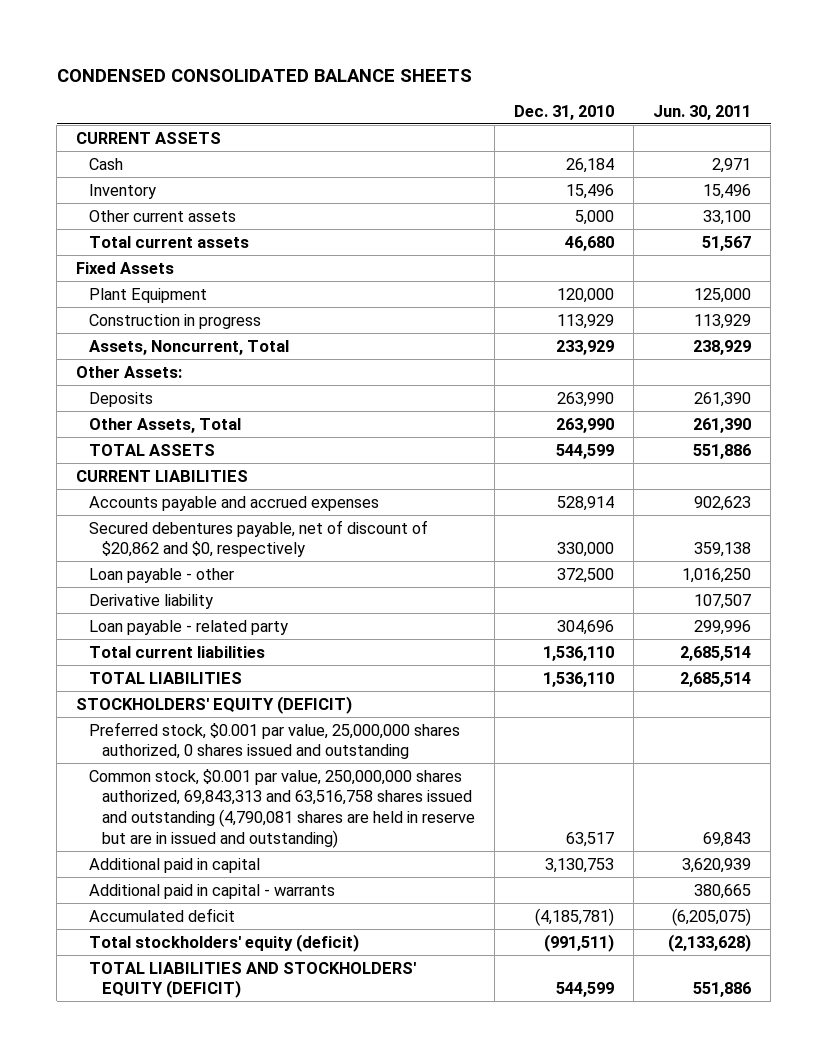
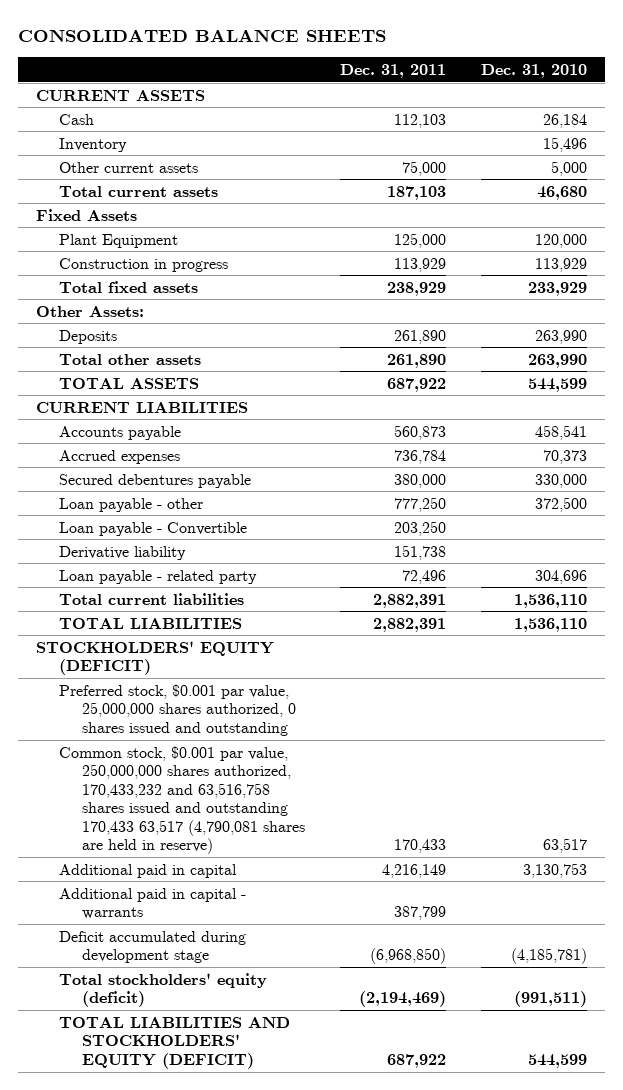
[56,69,472,83] CONDENSED CONSOLIDATED BALANCE SHEETS -> [18,28,387,42] CONSOLIDATED BALANCE SHEETS
[653,104,752,120] Jun. 30, 2011 -> none
none -> [340,63,447,78] Dec. 31, 2011
[89,339,290,355] Assets, Noncurrent, Total -> [58,280,198,293] Total fixed assets
[89,417,242,433] Other Assets, Total -> [58,353,201,365] Total other assets
[89,495,380,511] Accounts payable and accrued expenses -> none
none -> [58,425,181,440] Accounts payable
none -> [58,449,180,464] Accrued expenses
[89,519,429,558] Secured debentures payable, net of discount of $20,862 and $0, respectively -> [58,473,251,488] Secured debentures payable
none -> [58,521,247,536] Loan payable - Convertible
[89,768,475,849] Common stock, $0.001 par value, 250,000,000 shares authorized, 69,843,313 and 63,516,758 shares issued and outstanding (4,790,081 shares are held in reserve but are in issued and outstanding) -> [58,745,305,855] Common stock, $0.001 par value, 250,000,000 shares authorized, 170,433,232 and 63,516,758 shares issued and outstanding 170,433 63,517 (4,790,081 shares are held in reserve)
[89,907,236,922] Accumulated deficit -> [58,930,246,964] Deficit accumulated during development stage

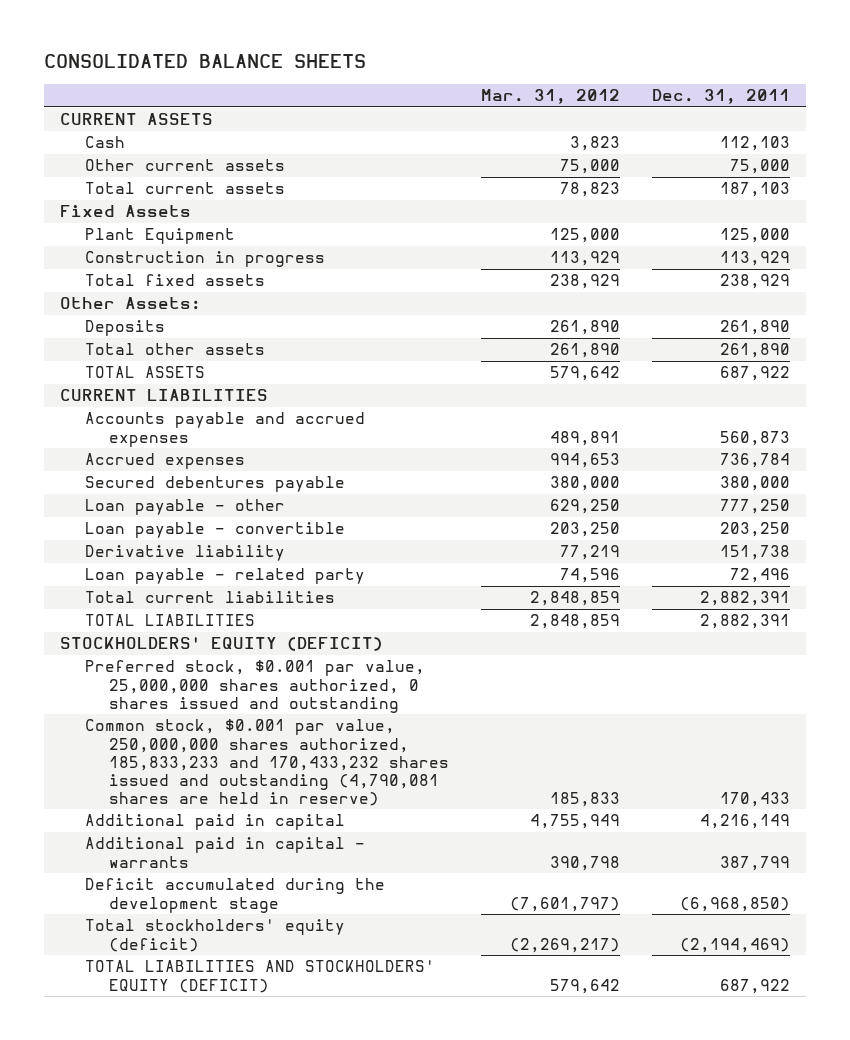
[481,63,588,78] Dec. 31, 2010 -> none
none -> [481,89,621,105] Mar. 31, 2012
[58,137,127,152] Inventory -> none
[58,425,181,440] Accounts payable -> [84,412,365,447] Accounts payable and accrued expenses
[58,521,247,536] Loan payable - Convertible -> [84,522,345,539] Loan payable - convertible
[58,745,305,855] Common stock, $0.001 par value, 250,000,000 shares authorized, 170,433,232 and 63,516,758 shares issued and outstanding 170,433 63,517 (4,790,081 shares are held in reserve) -> [84,719,449,806] Common stock, $0.001 par value, 250,000,000 shares authorized, 185,833,233 and 170,433,232 shares issued and outstanding (4,790,081 shares are held in reserve)
[58,930,246,964] Deficit accumulated during development stage -> [84,878,385,913] Deficit accumulated during the development stage

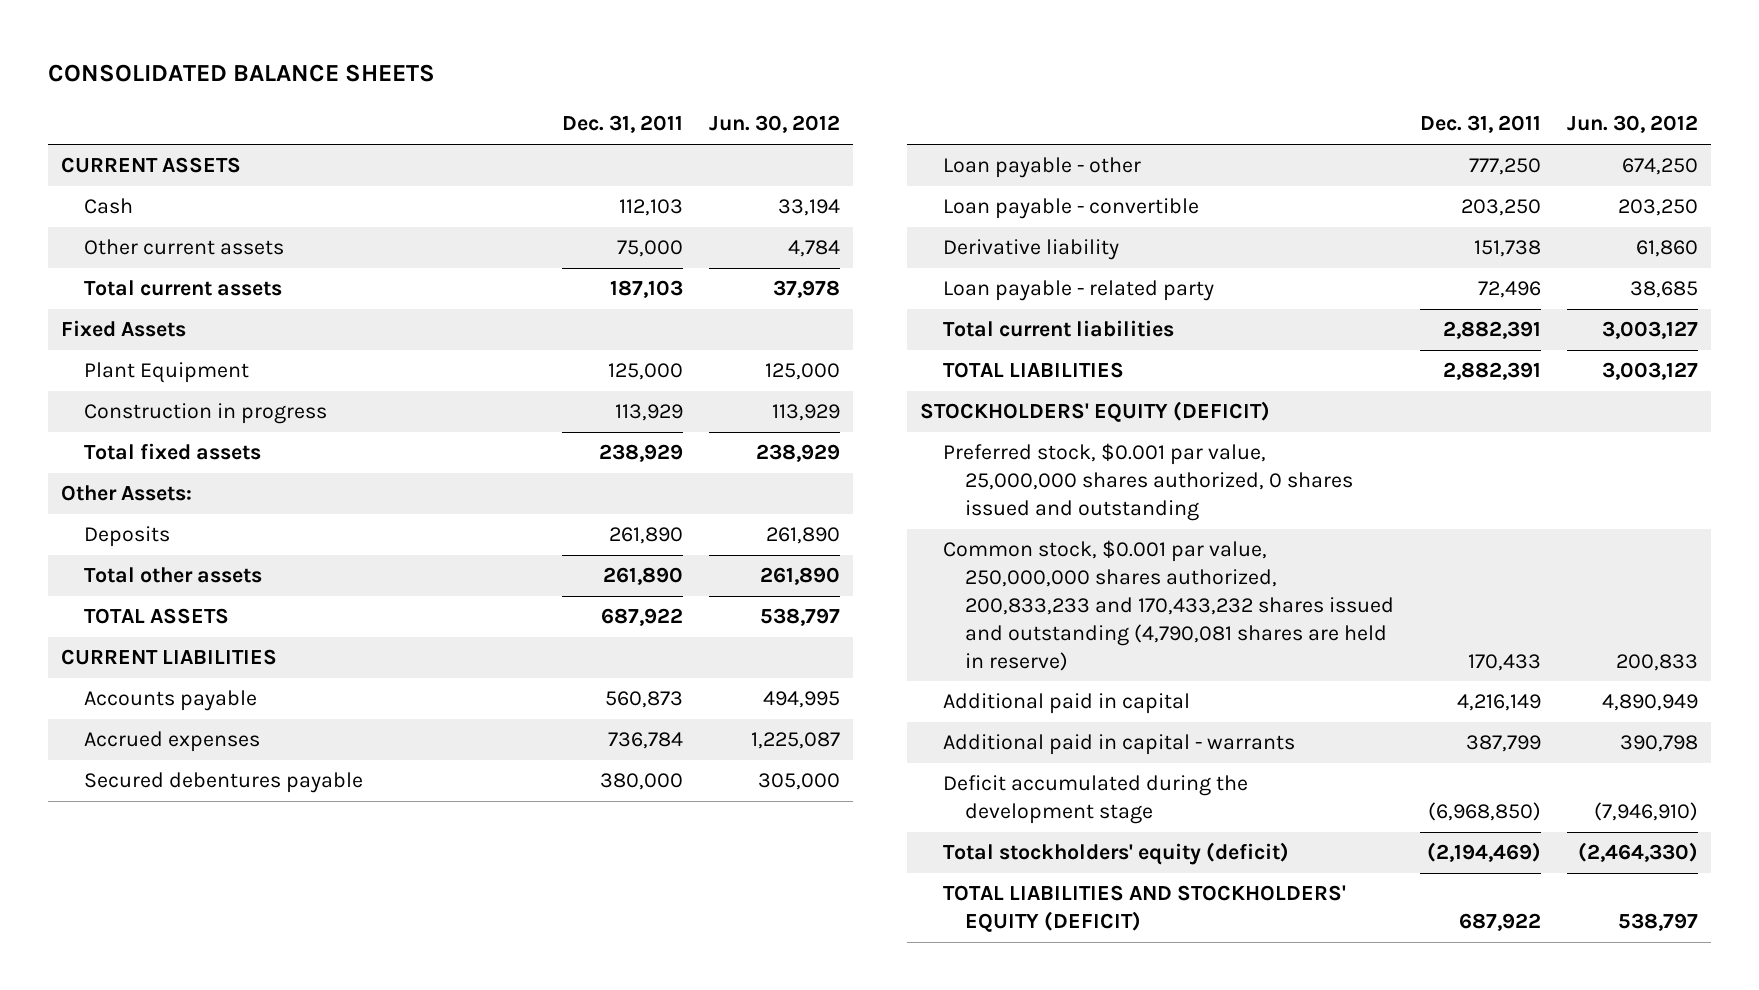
[481,89,621,105] Mar. 31, 2012 -> none
none -> [708,115,840,134] Jun. 30, 2012
[84,412,365,447] Accounts payable and accrued expenses -> [83,690,257,712] Accounts payable
[84,719,449,806] Common stock, $0.001 par value, 250,000,000 shares authorized, 185,833,233 and 170,433,232 shares issued and outstanding (4,790,081 shares are held in reserve) -> [942,540,1395,671] Common stock, $0.001 par value, 250,000,000 shares authorized, 200,833,233 and 170,433,232 shares issued and outstanding (4,790,081 shares are held in reserve)

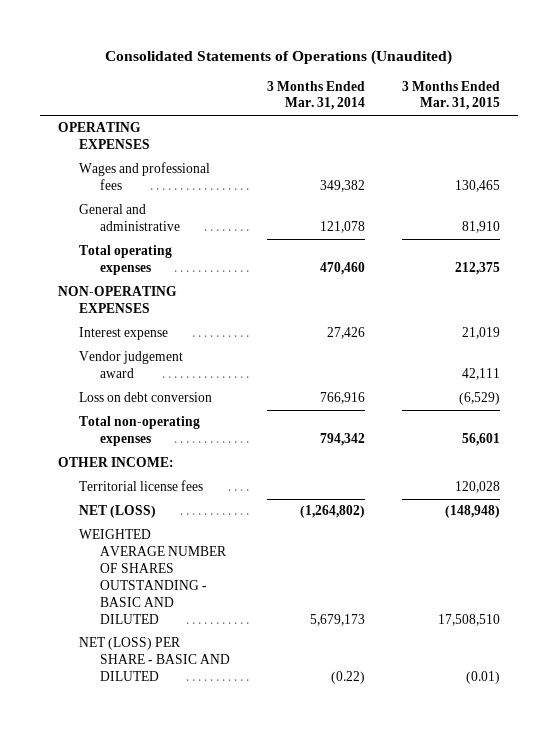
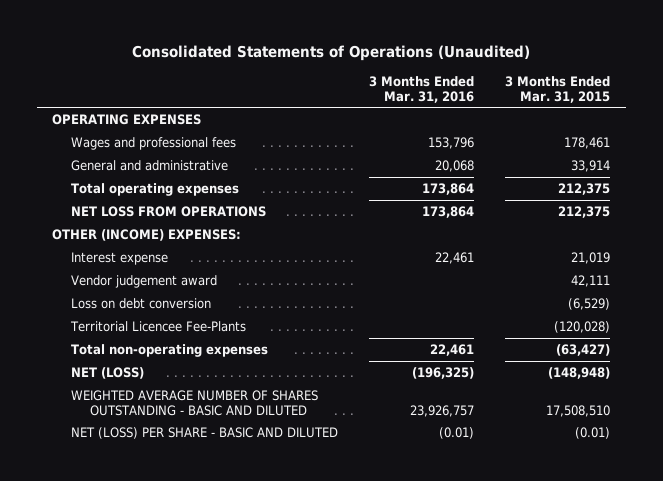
[267,80,366,111] 3 Months Ended Mar. 31, 2014 -> none
none -> [369,75,475,103] 3 Months Ended Mar. 31, 2016
[454,180,500,193] 130,465 -> [564,136,611,149] 178,461
[461,221,500,234] 81,910 -> [571,159,611,172] 33,914
[58,286,178,314] NON-OPERATING EXPENSES -> none
none -> [71,205,267,217] NET LOSS FROM OPERATIONS
none -> [52,228,242,241] OTHER (INCOME) EXPENSES:
[58,457,175,468] OTHER INCOME: -> none
[79,480,204,492] Territorial license fees -> none
none -> [70,320,247,332] Territorial Licencee Fee-Plants
[461,433,500,447] 56,601 -> [556,343,611,356] (63,427)

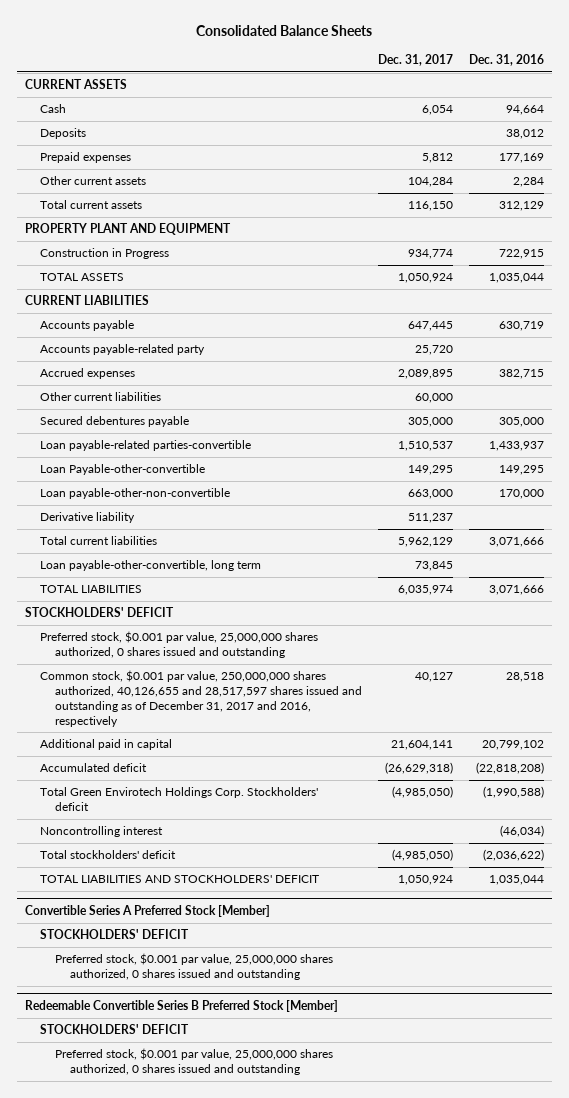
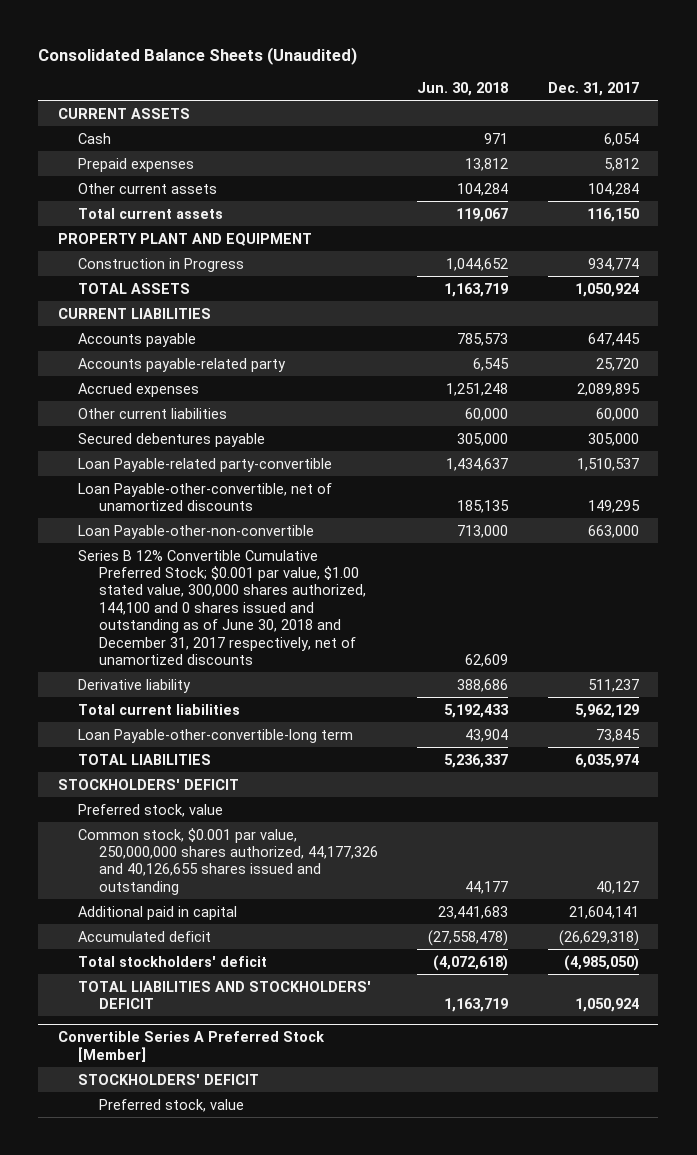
[196,24,373,36] Consolidated Balance Sheets -> [38,46,358,65] Consolidated Balance Sheets (Unaudited)
[468,54,544,67] Dec. 31, 2016 -> none
none -> [417,82,509,97] Jun. 30, 2018
[39,128,86,140] Deposits -> none
[39,440,251,452] Loan payable-related parties-convertible -> [78,457,333,472] Loan Payable-related party-convertible
[39,464,205,476] Loan Payable-other-convertible -> [78,482,333,512] Loan Payable-other-convertible, net of unamortized discounts
[39,488,230,500] Loan payable-other-non-convertible -> [78,524,315,539] Loan Payable-other-non-convertible
none -> [78,549,366,666] Series B 12% Convertible Cumulative Preferred Stock; $0.001 par value, $1.00 stated value, 300,000 shares authorized, 144,100 and 0 shares issued and outstanding as of June 30, 2018 and December 31, 2017 respectively, net of unamortized discounts
[39,560,261,572] Loan payable-other-convertible, long term -> [78,728,354,743] Loan Payable-other-convertible-long term
[39,631,318,659] Preferred stock, $0.001 par value, 25,000,000 shares authorized, 0 shares issued and outstanding -> [78,803,224,817] Preferred stock, value
[39,670,362,727] Common stock, $0.001 par value, 250,000,000 shares authorized, 40,126,655 and 28,517,597 shares issued and outstanding as of December 31, 2017 and 2016, respectively -> [78,827,378,895] Common stock, $0.001 par value, 250,000,000 shares authorized, 44,177,326 and 40,126,655 shares issued and outstanding
[39,787,318,812] Total Green Envirotech Holdings Corp. Stockholders' deficit -> none
[39,826,163,838] Noncontrolling interest -> none
[24,999,338,1012] Redeemable Convertible Series B Preferred Stock [Member] -> none
[39,1024,189,1035] STOCKHOLDERS' DEFICIT -> none
[54,1048,333,1076] Preferred stock, $0.001 par value, 25,000,000 shares authorized, 0 shares issued and outstanding -> none
[54,953,333,981] Preferred stock, $0.001 par value, 25,000,000 shares authorized, 0 shares issued and outstanding -> [98,1098,244,1112] Preferred stock, value

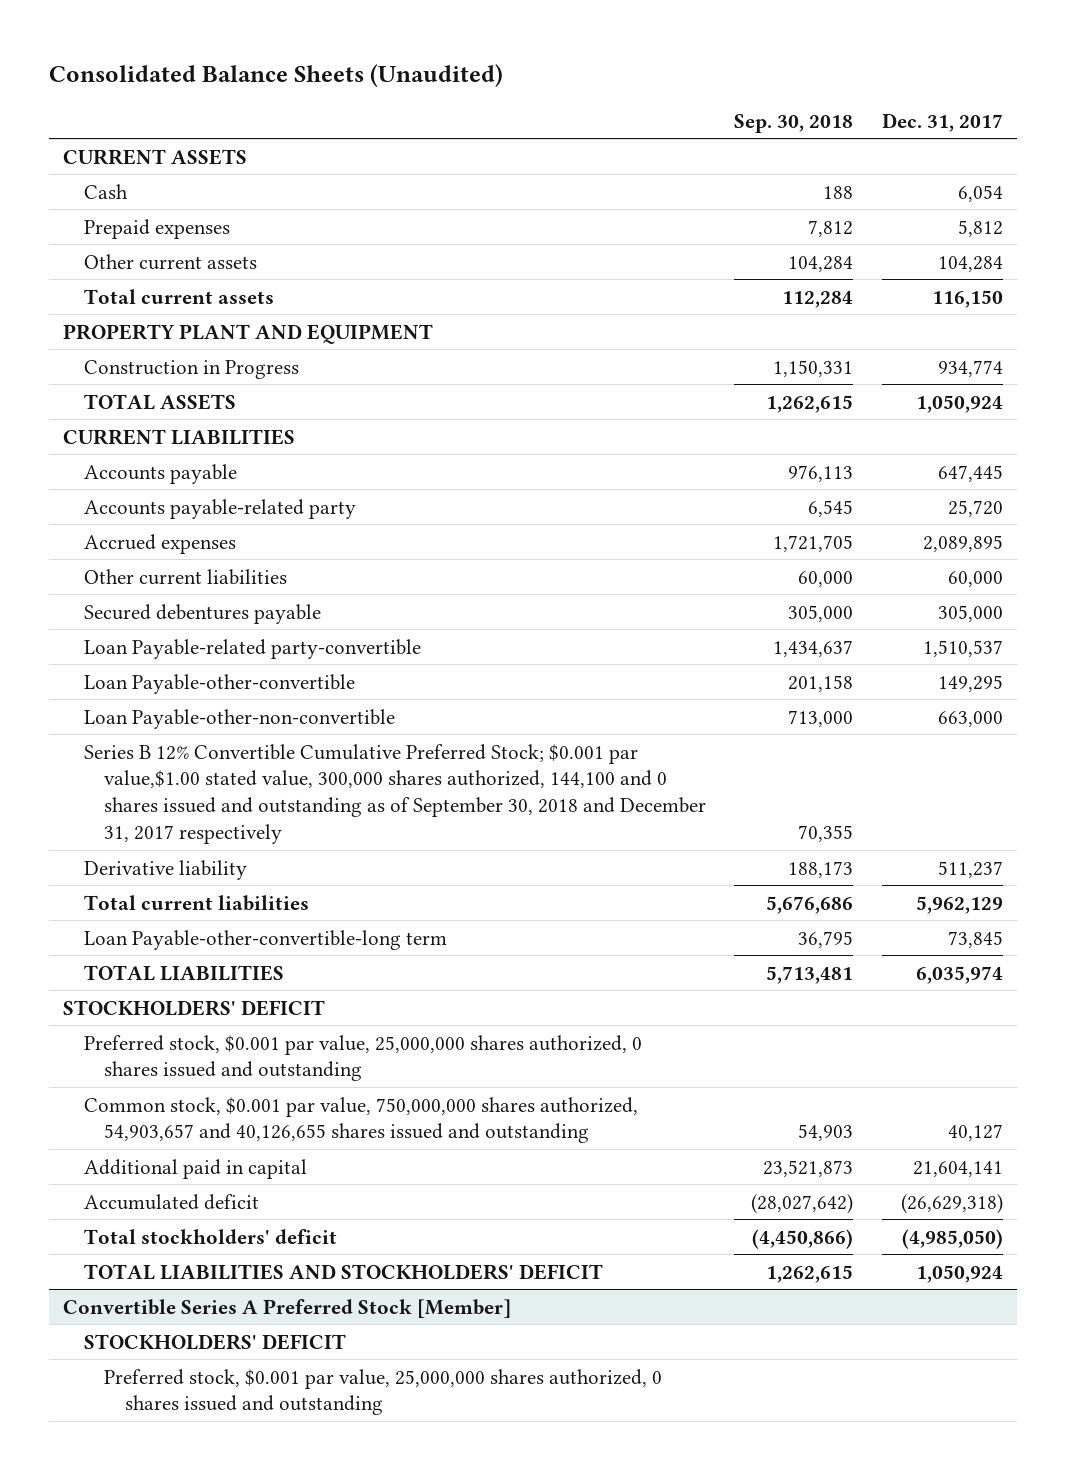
[417,82,509,97] Jun. 30, 2018 -> none
none -> [734,113,854,133] Sep. 30, 2018
[78,482,333,512] Loan Payable-other-convertible, net of unamortized discounts -> [83,673,355,694] Loan Payable-other-convertible
[78,549,366,666] Series B 12% Convertible Cumulative Preferred Stock; $0.001 par value, $1.00 stated value, 300,000 shares authorized, 144,100 and 0 shares issued and outstanding as of June 30, 2018 and December 31, 2017 respectively, net of unamortized discounts -> [83,743,707,845] Series B 12% Convertible Cumulative Preferred Stock; $0.001 par value,$1.00 stated value, 300,000 shares authorized, 144,100 and 0 shares issued and outstanding as of September 30, 2018 and December 31, 2017 respectively
[78,803,224,817] Preferred stock, value -> [83,1034,642,1082] Preferred stock, $0.001 par value, 25,000,000 shares authorized, 0 shares issued and outstanding
[78,827,378,895] Common stock, $0.001 par value, 250,000,000 shares authorized, 44,177,326 and 40,126,655 shares issued and outstanding -> [83,1096,638,1144] Common stock, $0.001 par value, 750,000,000 shares authorized, 54,903,657 and 40,126,655 shares issued and outstanding
[98,1098,244,1112] Preferred stock, value -> [104,1368,663,1416] Preferred stock, $0.001 par value, 25,000,000 shares authorized, 0 shares issued and outstanding

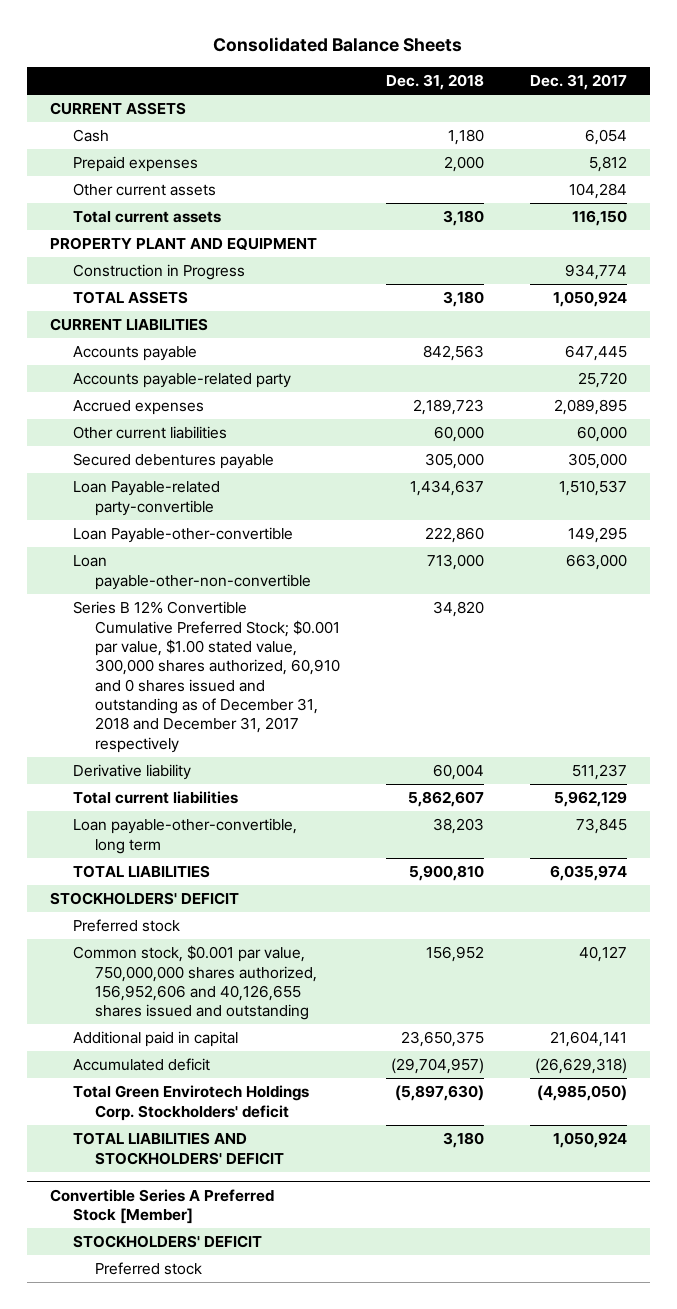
[48,63,503,87] Consolidated Balance Sheets (Unaudited) -> [213,37,463,53] Consolidated Balance Sheets
[734,113,854,133] Sep. 30, 2018 -> none
none -> [386,73,485,90] Dec. 31, 2018
[83,708,395,729] Loan Payable-other-non-convertible -> [72,555,312,590] Loan payable-other-non-convertible
[83,743,707,845] Series B 12% Convertible Cumulative Preferred Stock; $0.001 par value,$1.00 stated value, 300,000 shares authorized, 144,100 and 0 shares issued and outstanding as of September 30, 2018 and December 31, 2017 respectively -> [72,601,341,753] Series B 12% Convertible Cumulative Preferred Stock; $0.001 par value, $1.00 stated value, 300,000 shares authorized, 60,910 and 0 shares issued and outstanding as of December 31, 2018 and December 31, 2017 respectively
[83,929,447,950] Loan Payable-other-convertible-long term -> [72,818,297,854] Loan payable-other-convertible, long term
[83,1034,642,1082] Preferred stock, $0.001 par value, 25,000,000 shares authorized, 0 shares issued and outstanding -> [72,919,180,933] Preferred stock
[83,1096,638,1144] Common stock, $0.001 par value, 750,000,000 shares authorized, 54,903,657 and 40,126,655 shares issued and outstanding -> [72,945,318,1021] Common stock, $0.001 par value, 750,000,000 shares authorized, 156,952,606 and 40,126,655 shares issued and outstanding
[83,1228,337,1244] Total stockholders' deficit -> [72,1085,309,1121] Total Green Envirotech Holdings Corp. Stockholders' deficit
[104,1368,663,1416] Preferred stock, $0.001 par value, 25,000,000 shares authorized, 0 shares issued and outstanding -> [95,1262,203,1276] Preferred stock

